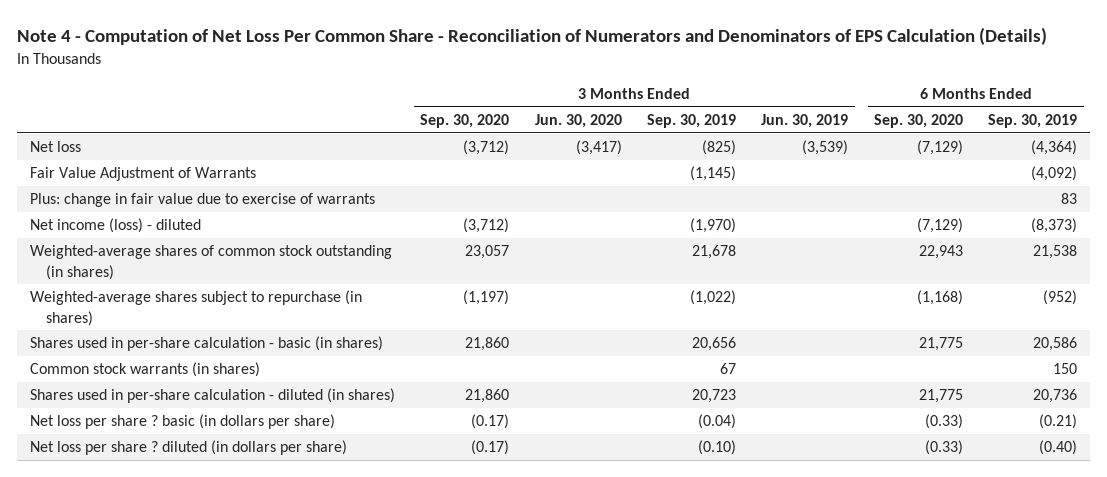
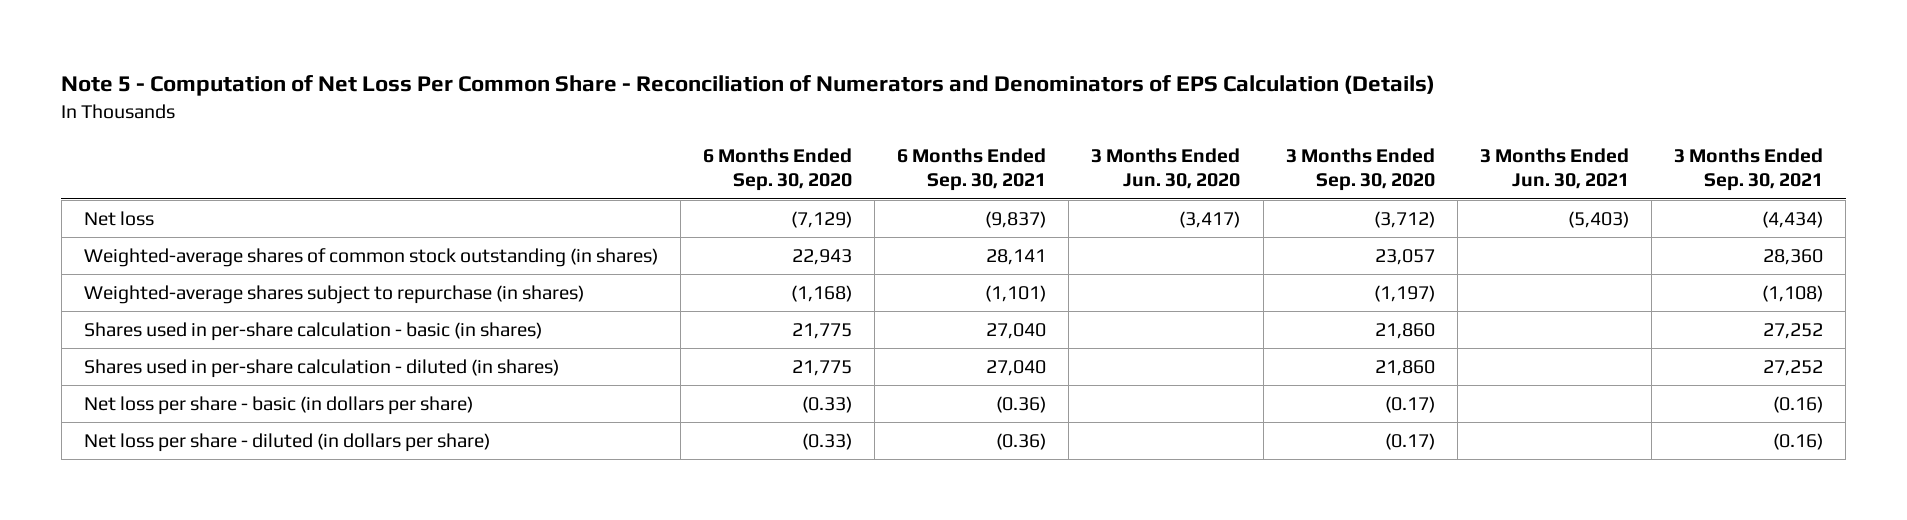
[17,27,1048,46] Note 4 - Computation of Net Loss Per Common Share - Reconciliation of Numerators and Denominators of EPS Calculation (Details) -> [61,75,1436,97] Note 5 - Computation of Net Loss Per Common Share - Reconciliation of Numerators and Denominators of EPS Calculation (Details)
[647,113,737,128] Sep. 30, 2019 -> none
[761,113,849,128] Jun. 30, 2019 -> none
[988,113,1078,128] Sep. 30, 2019 -> none
none -> [897,148,1047,192] 6 Months Ended Sep. 30, 2021
none -> [1479,148,1629,190] 3 Months Ended Jun. 30, 2021
none -> [1674,148,1824,192] 3 Months Ended Sep. 30, 2021
[29,167,256,182] Fair Value Adjustment of Warrants -> none
[29,193,375,208] Plus: change in fair value due to exercise of warrants -> none
[29,218,201,234] Net income (loss) - diluted -> none
[29,362,260,378] Common stock warrants (in shares) -> none
[29,414,335,430] Net loss per share ? basic (in dollars per share) -> [83,395,473,415] Net loss per share - basic (in dollars per share)
[29,440,347,456] Net loss per share ? diluted (in dollars per share) -> [83,432,490,452] Net loss per share - diluted (in dollars per share)

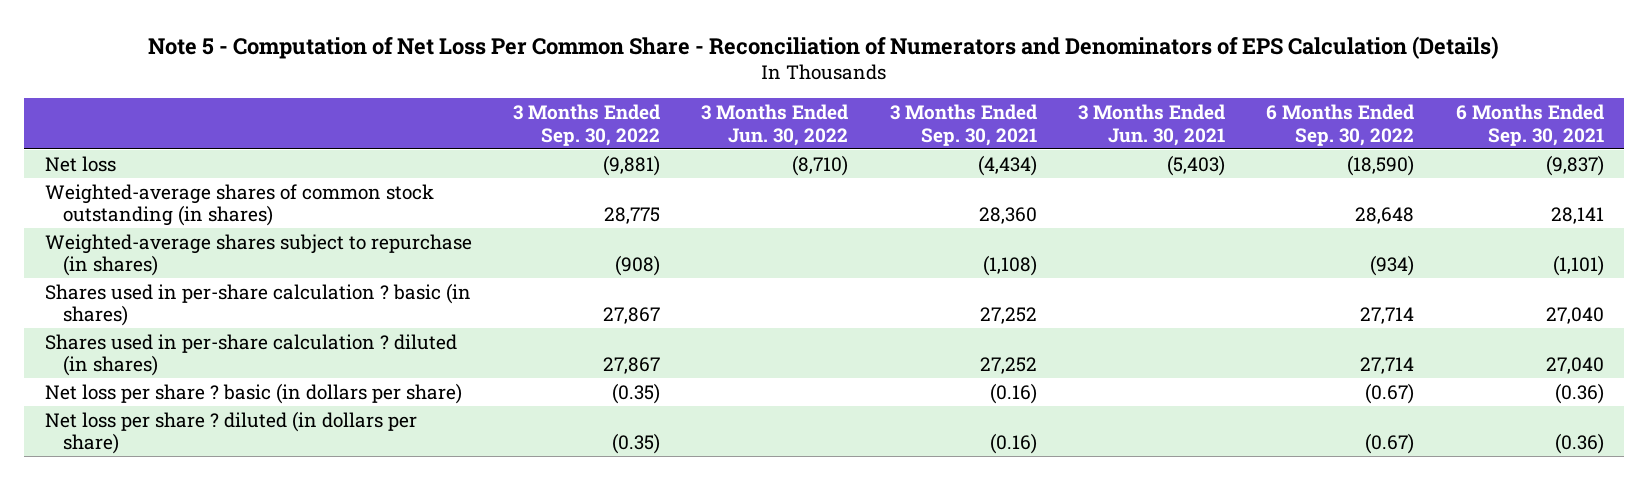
[702,148,852,192] 6 Months Ended Sep. 30, 2020 -> none
[1091,148,1241,190] 3 Months Ended Jun. 30, 2020 -> none
[1285,148,1435,192] 3 Months Ended Sep. 30, 2020 -> none
none -> [512,104,660,146] 3 Months Ended Sep. 30, 2022
none -> [701,104,849,146] 3 Months Ended Jun. 30, 2022
none -> [1266,104,1415,146] 6 Months Ended Sep. 30, 2022
[83,321,542,341] Shares used in per-share calculation - basic (in shares) -> [44,282,471,327] Shares used in per-share calculation ? basic (in shares)
[83,358,559,378] Shares used in per-share calculation - diluted (in shares) -> [44,333,457,377] Shares used in per-share calculation ? diluted (in shares)
[83,395,473,415] Net loss per share - basic (in dollars per share) -> [44,382,462,404] Net loss per share ? basic (in dollars per share)
[83,432,490,452] Net loss per share - diluted (in dollars per share) -> [44,410,417,455] Net loss per share ? diluted (in dollars per share)

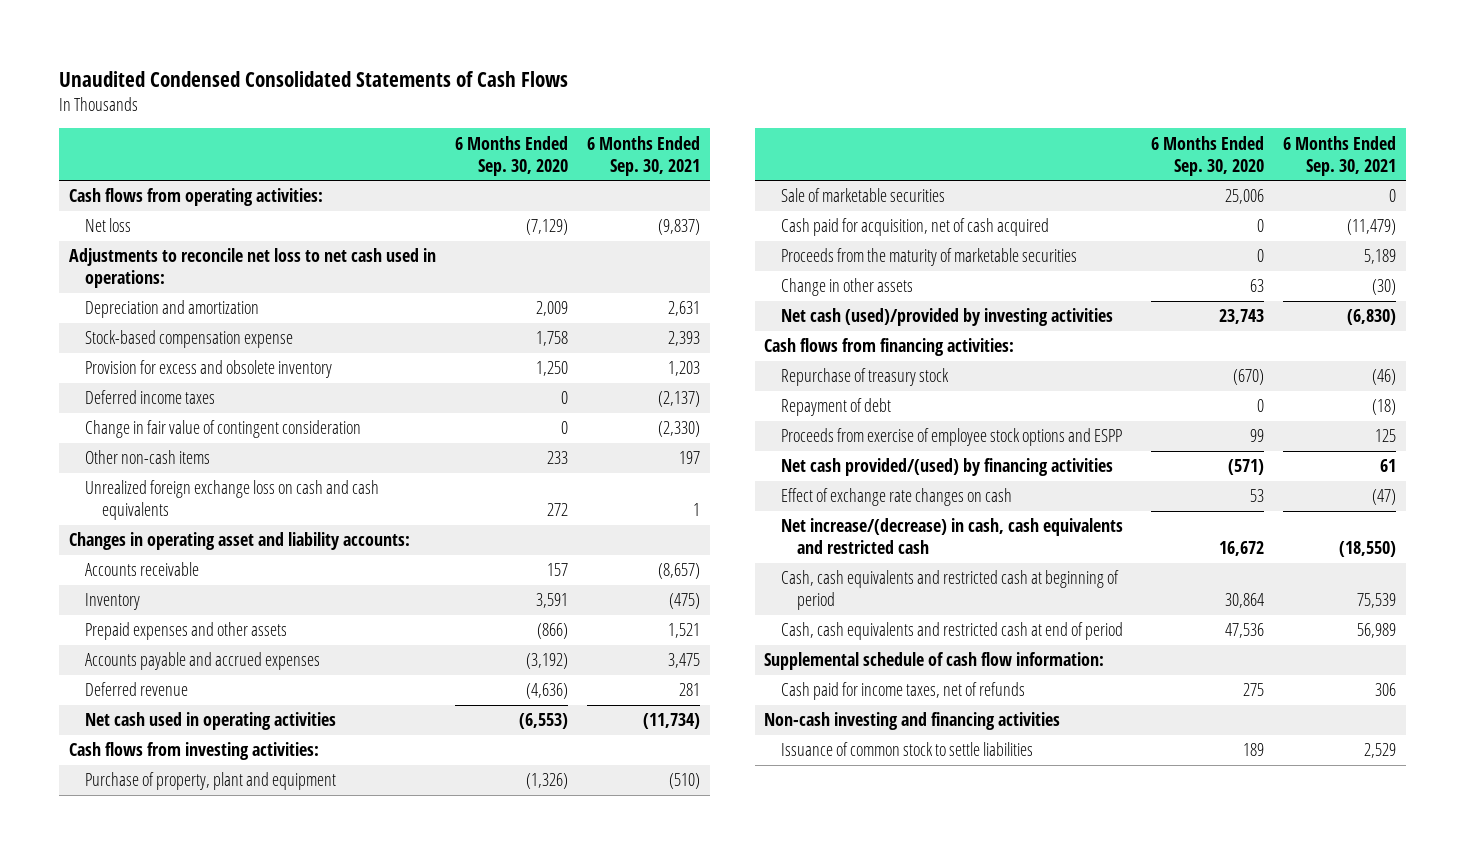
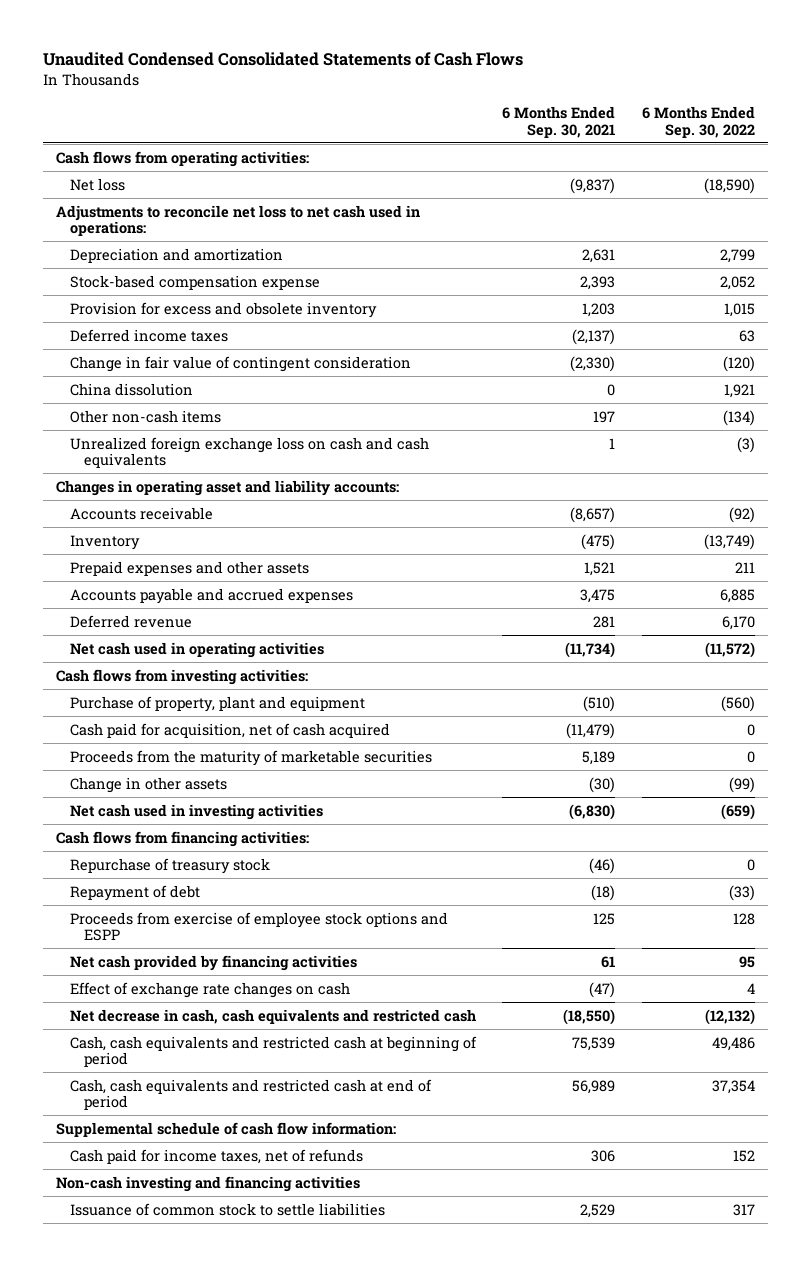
[455,135,569,176] 6 Months Ended Sep. 30, 2020 -> none
none -> [641,105,755,138] 6 Months Ended Sep. 30, 2022
none -> [70,382,194,396] China dissolution
[780,188,945,203] Sale of marketable securities -> none
[780,308,1113,327] Net cash (used)/provided by investing activities -> [70,803,324,820] Net cash used in investing activities
[780,458,1113,477] Net cash provided/(used) by financing activities -> [70,954,358,971] Net cash provided by financing activities
[780,518,1123,555] Net increase/(decrease) in cash, cash equivalents and restricted cash -> [70,1008,477,1024] Net decrease in cash, cash equivalents and restricted cash

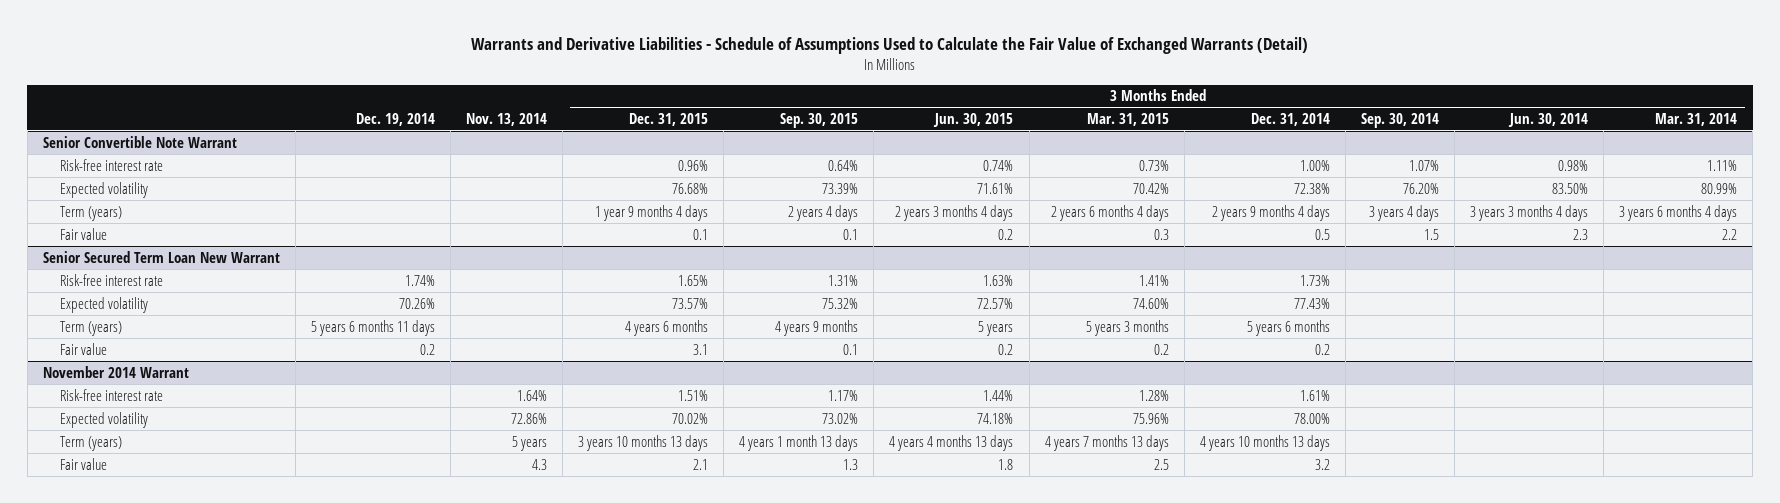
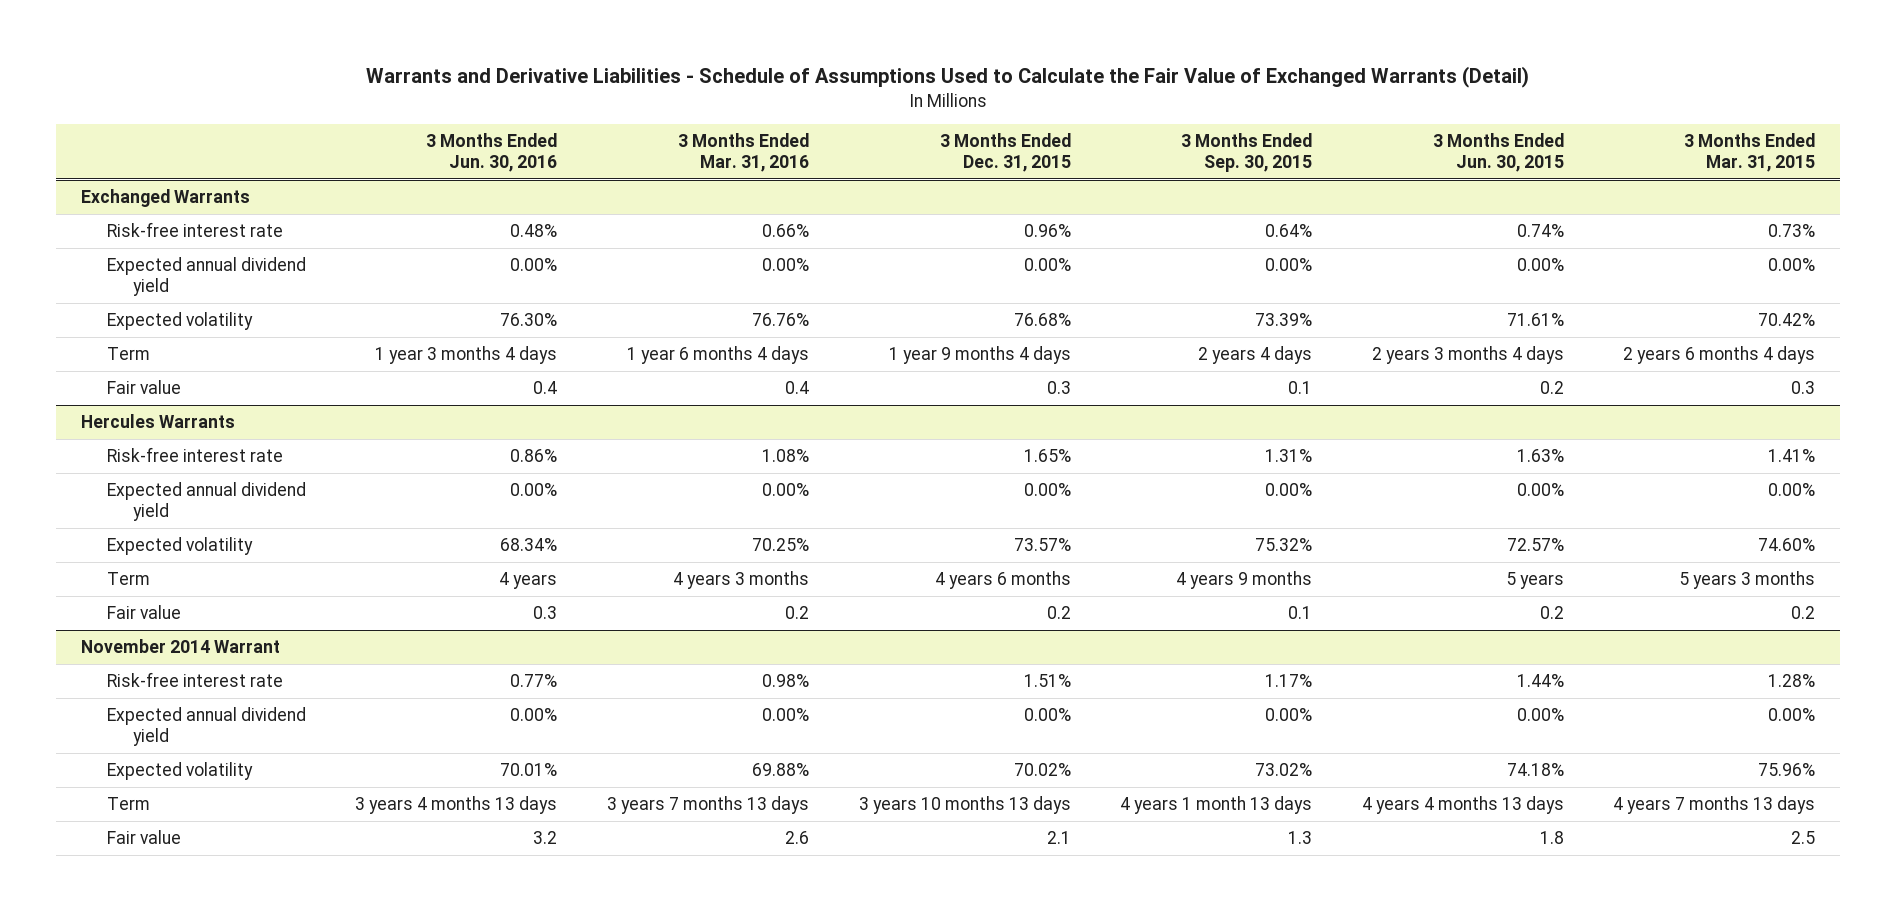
[355,112,435,126] Dec. 19, 2014 -> none
[466,112,548,126] Nov. 13, 2014 -> none
[1250,112,1330,126] Dec. 31, 2014 -> none
[1360,112,1439,128] Sep. 30, 2014 -> none
[1507,112,1588,127] Jun. 30, 2014 -> none
[1655,112,1738,126] Mar. 31, 2014 -> none
none -> [426,133,558,173] 3 Months Ended Jun. 30, 2016
none -> [677,133,809,173] 3 Months Ended Mar. 31, 2016
[42,135,237,148] Senior Convertible Note Warrant -> none
none -> [80,189,250,208] Exchanged Warrants
none -> [106,257,306,297] Expected annual dividend yield
[42,250,280,263] Senior Secured Term Loan New Warrant -> none
[60,205,123,221] Term (years) -> [106,347,150,361] Term
[693,228,709,240] 0.1 -> [1046,381,1071,395] 0.3
none -> [80,414,235,429] Hercules Warrants
none -> [106,482,306,522] Expected annual dividend yield
[60,320,123,336] Term (years) -> [106,572,150,586] Term
[693,343,709,355] 3.1 -> [1046,606,1071,620] 0.2
none -> [106,707,306,747] Expected annual dividend yield
[60,435,123,451] Term (years) -> [106,797,150,811] Term

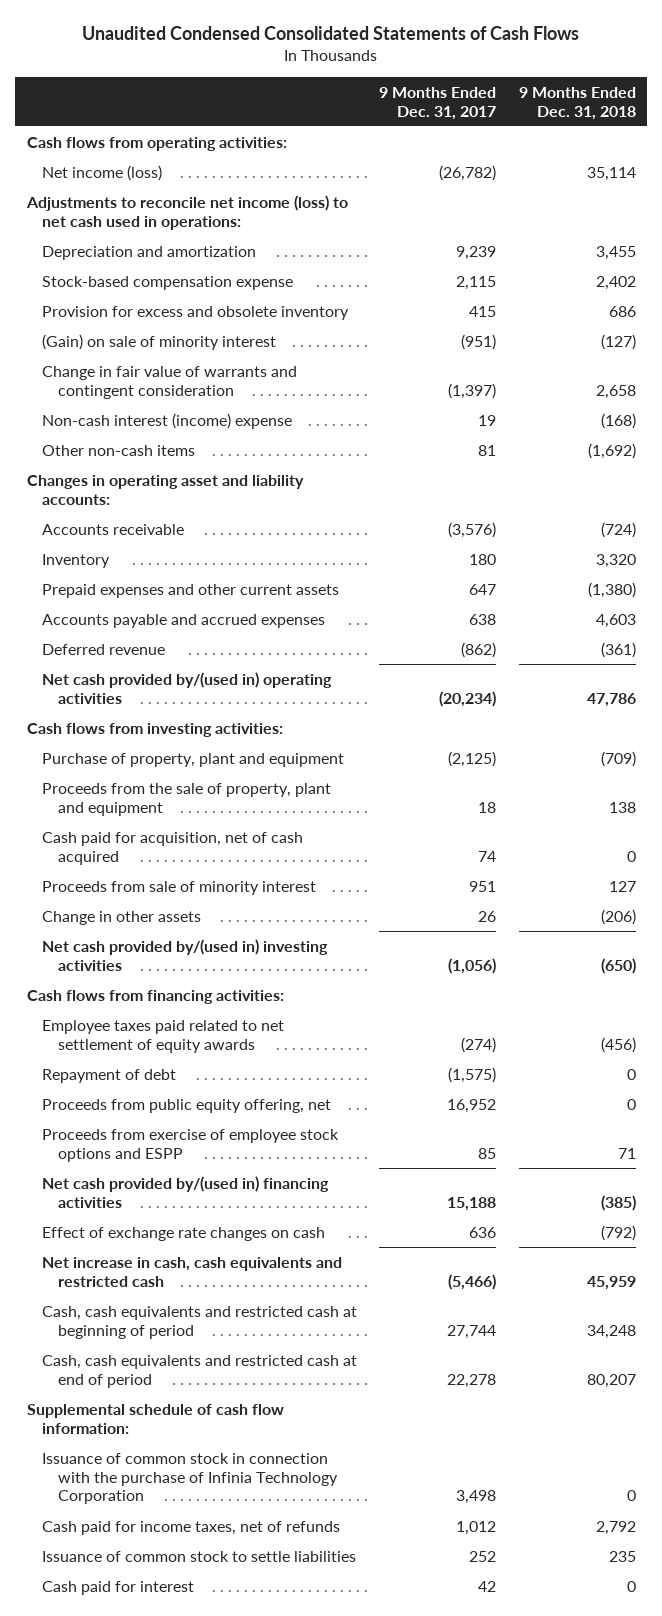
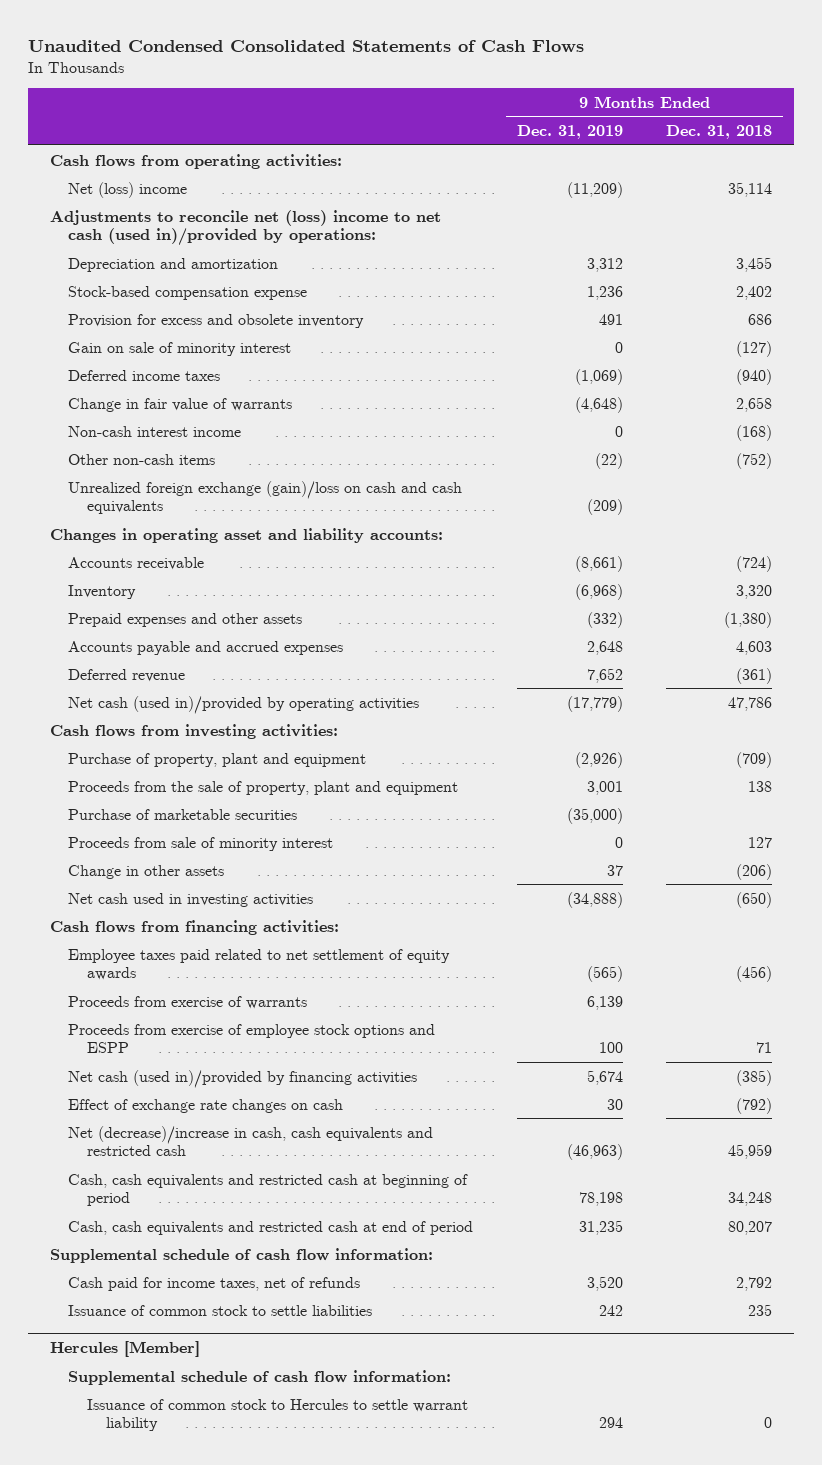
[379,86,497,120] 9 Months Ended Dec. 31, 2017 -> none
none -> [516,124,623,139] Dec. 31, 2019
[42,164,163,181] Net income (loss) -> [68,181,188,198] Net (loss) income
[25,194,348,230] Adjustments to reconcile net income (loss) to net cash used in operations: -> [49,209,441,247] Adjustments to reconcile net (loss) income to net cash (used in)/provided by operations:
[42,333,277,350] (Gain) on sale of minority interest -> [68,341,292,356] Gain on sale of minority interest
none -> [68,369,221,381] Deferred income taxes
[42,365,298,399] Change in fair value of warrants and contingent consideration -> [68,397,293,412] Change in fair value of warrants
[42,412,293,429] Non-cash interest (income) expense -> [68,425,242,437] Non-cash interest income
[587,442,636,459] (1,692) -> [736,452,773,469] (752)
none -> [68,480,463,515] Unrealized foreign exchange (gain)/loss on cash and cash equivalents
[42,583,340,598] Prepaid expenses and other current assets -> [68,612,303,627] Prepaid expenses and other assets
[42,671,333,704] Net cash provided by/(used in) operating activities -> [68,695,420,714] Net cash (used in)/provided by operating activities
[42,831,304,865] Cash paid for acquisition, net of cash acquired -> none
none -> [68,808,298,820] Purchase of marketable securities
[42,938,329,971] Net cash provided by/(used in) investing activities -> [68,892,314,907] Net cash used in investing activities
[42,1068,177,1083] Repayment of debt -> none
[42,1098,332,1113] Proceeds from public equity offering, net -> none
none -> [68,995,308,1009] Proceeds from exercise of warrants
[42,1175,330,1208] Net cash provided by/(used in) financing activities -> [68,1069,418,1088] Net cash (used in)/provided by financing activities
[42,1256,343,1287] Net increase in cash, cash equivalents and restricted cash -> [68,1125,434,1157] Net (decrease)/increase in cash, cash equivalents and restricted cash
[42,1452,338,1505] Issuance of common stock in connection with the purchase of Infinia Technology Corporation -> none
[42,1580,195,1595] Cash paid for interest -> none
none -> [49,1340,200,1357] Hercules [Member]
none -> [68,1369,452,1385] Supplemental schedule of cash flow information:
none -> [86,1398,468,1432] Issuance of common stock to Hercules to settle warrant liability

